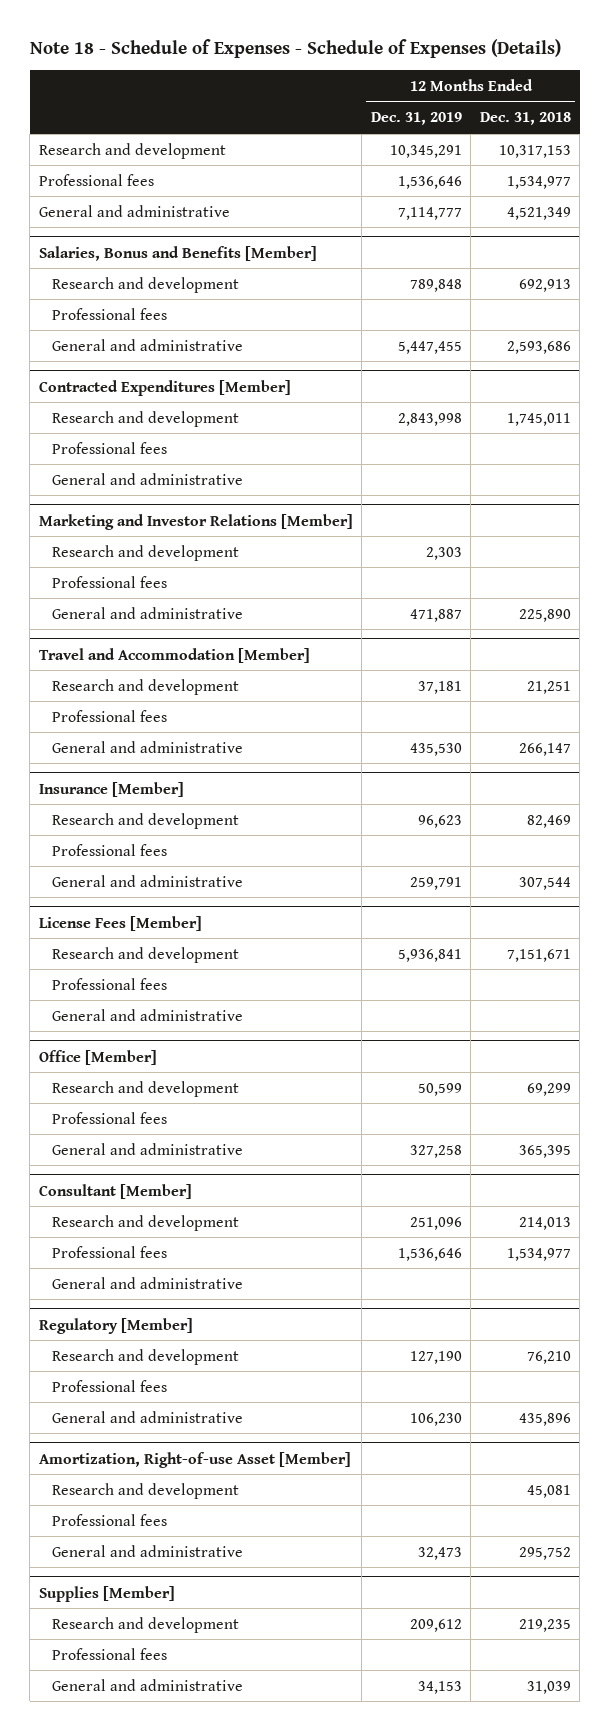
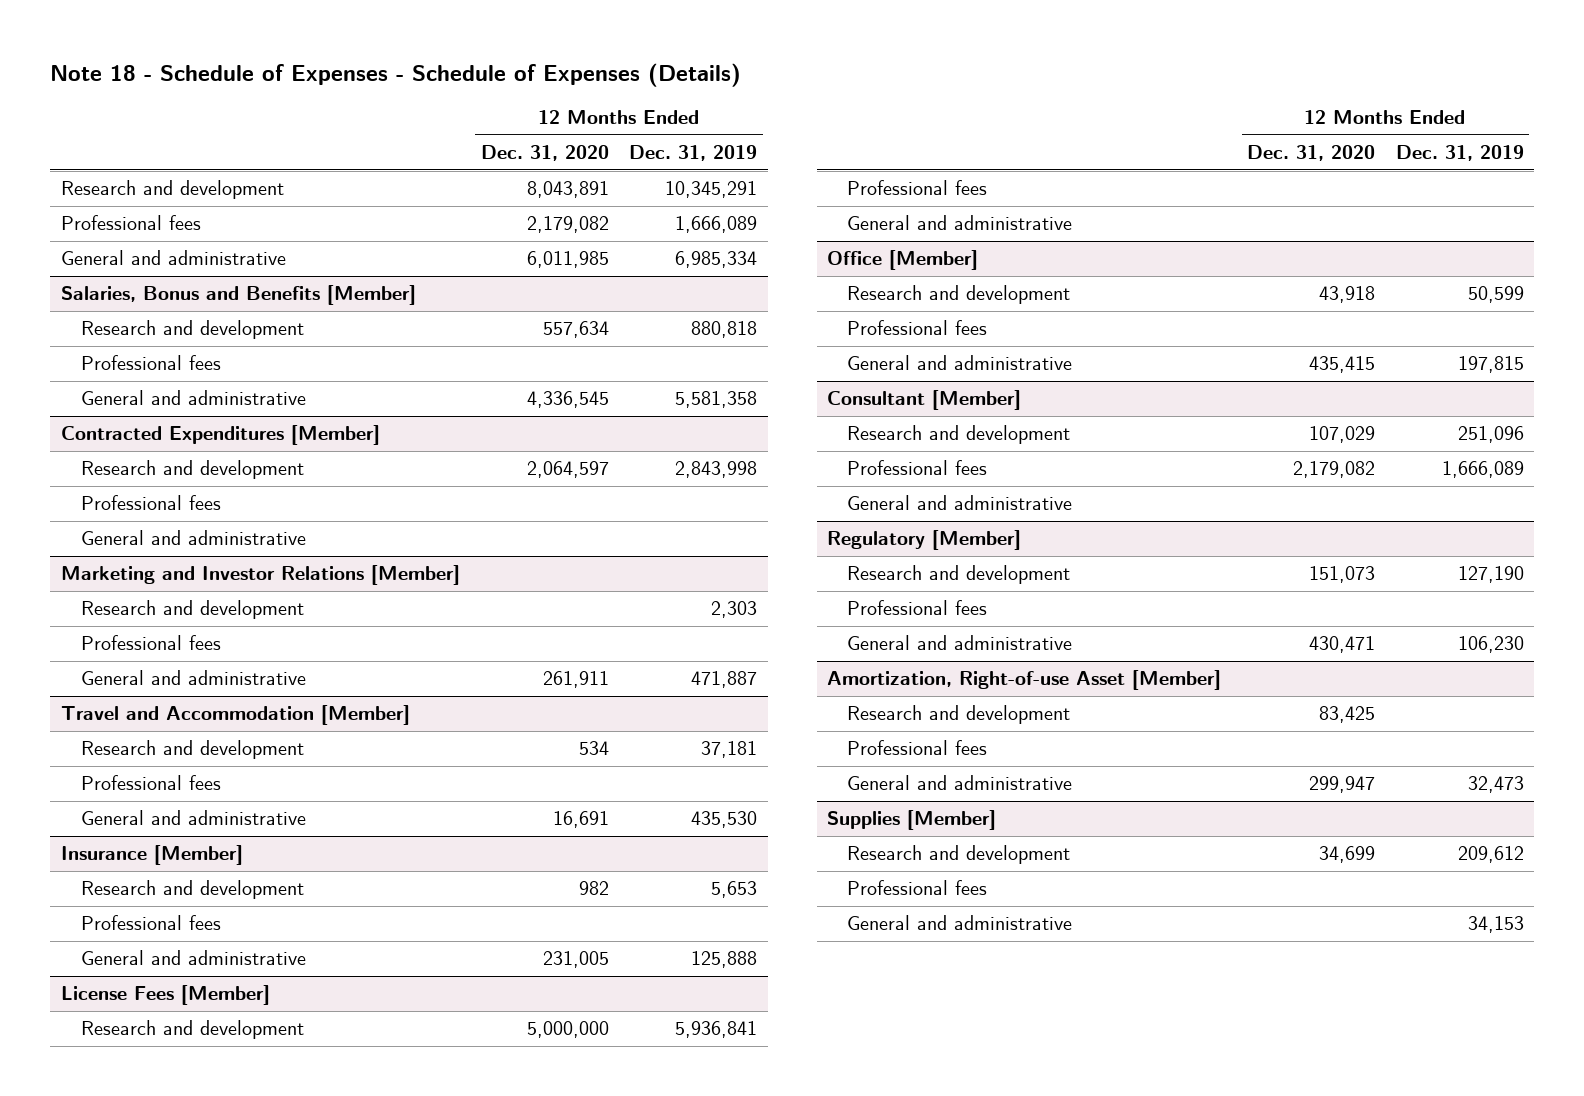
[479,112,571,126] Dec. 31, 2018 -> none
none -> [480,145,609,162] Dec. 31, 2020
[397,175,462,189] 1,536,646 -> [675,216,758,234] 1,666,089
[397,206,462,220] 7,114,777 -> [675,251,758,269] 6,985,334
[409,278,462,292] 789,848 -> [691,321,758,339] 880,818
[397,340,462,354] 5,447,455 -> [675,391,758,409] 5,581,358
[417,814,462,828] 96,623 -> [711,881,758,899] 5,653
[409,876,462,890] 259,791 -> [691,951,758,969] 125,888
[409,1144,462,1158] 327,258 -> [1457,356,1524,374] 197,815
[397,1247,462,1261] 1,536,646 -> [1441,461,1524,479] 1,666,089

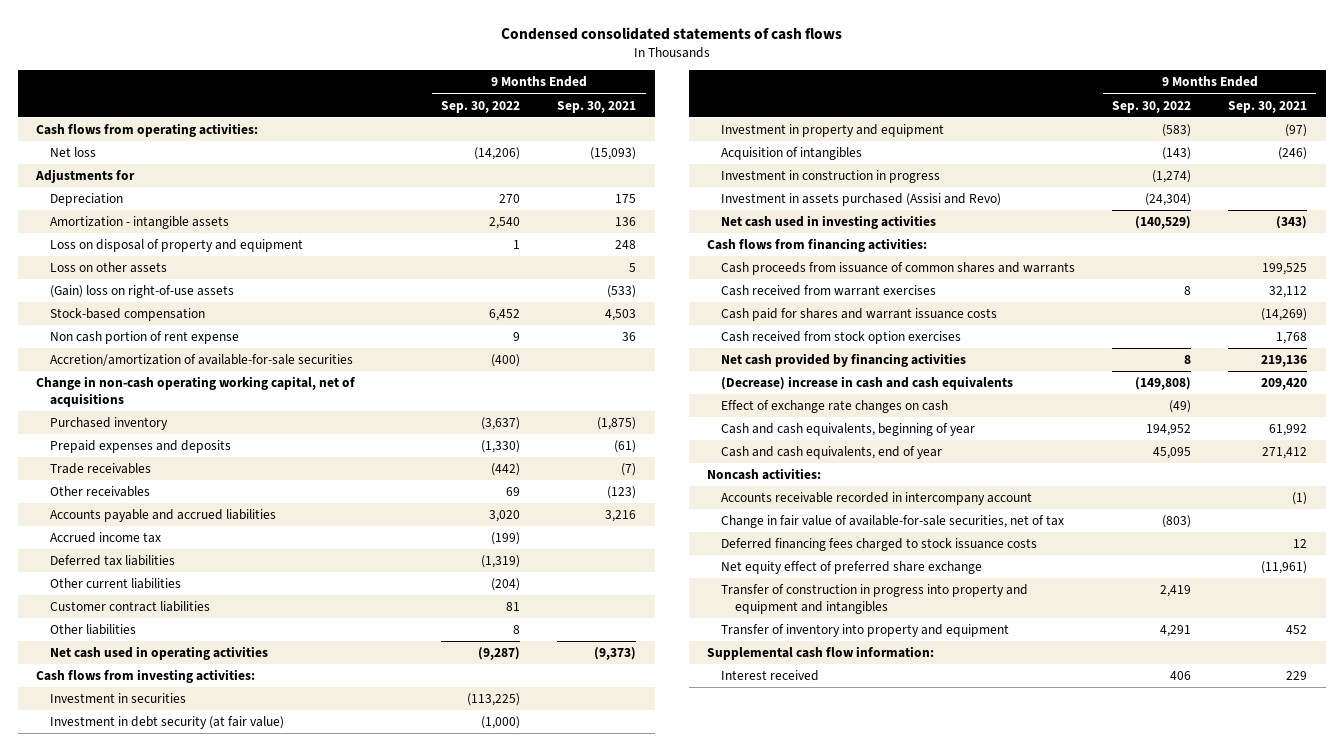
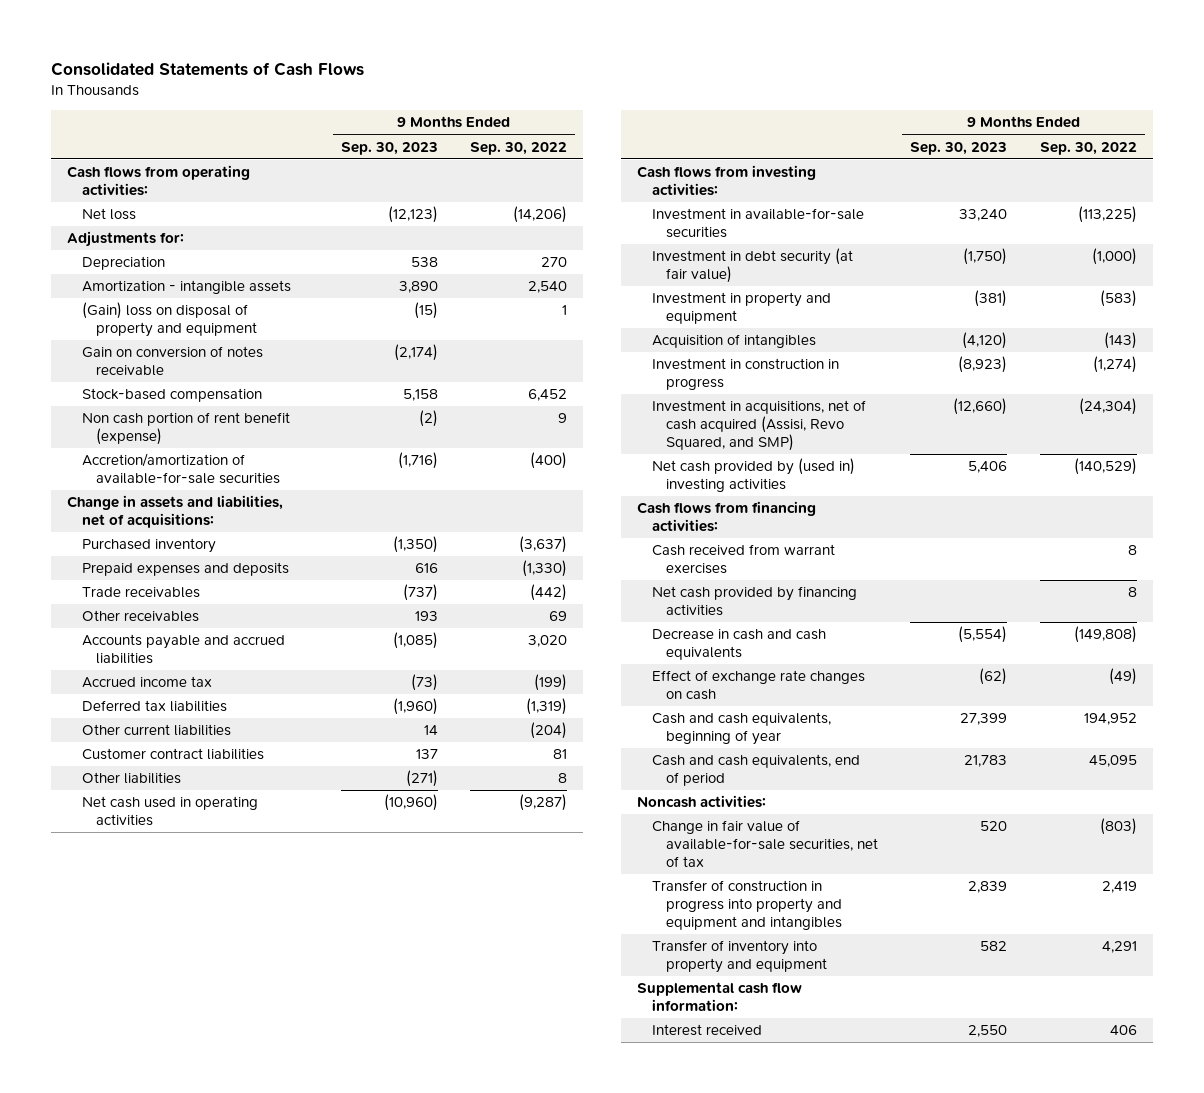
[500,26,842,40] Condensed consolidated statements of cash flows -> [51,61,365,76] Consolidated Statements of Cash Flows
[557,100,637,113] Sep. 30, 2021 -> none
none -> [340,141,438,155] Sep. 30, 2023
[35,168,136,183] Adjustments for -> [67,231,185,248] Adjustments for:
[50,261,168,273] Loss on other assets -> none
[50,284,235,298] (Gain) loss on right-of-use assets -> none
[50,238,304,252] Loss on disposal of property and equipment -> [81,302,258,338] (Gain) loss on disposal of property and equipment
none -> [81,346,263,377] Gain on conversion of notes receivable
[50,330,240,344] Non cash portion of rent expense -> [81,412,290,446] Non cash portion of rent benefit (expense)
[36,375,357,407] Change in non-cash operating working capital, net of acquisitions -> [67,495,284,529] Change in assets and liabilities, net of acquisitions:
[50,692,187,703] Investment in securities -> [651,208,864,239] Investment in available-for-sale securities
[721,192,1002,206] Investment in assets purchased (Assisi and Revo) -> [651,400,866,452] Investment in acquisitions, net of cash acquired (Assisi, Revo Squared, and SMP)
[721,214,937,229] Net cash used in investing activities -> [651,458,855,493] Net cash provided by (used in) investing activities
[721,261,1076,275] Cash proceeds from issuance of common shares and warrants -> none
[721,307,998,321] Cash paid for shares and warrant issuance costs -> none
[721,330,962,344] Cash received from stock option exercises -> none
[721,375,1014,390] (Decrease) increase in cash and cash equivalents -> [651,629,826,661] Decrease in cash and cash equivalents
[721,445,943,459] Cash and cash equivalents, end of year -> [651,754,860,787] Cash and cash equivalents, end of period
[721,491,1033,505] Accounts receivable recorded in intercompany account -> none
[721,537,1038,551] Deferred financing fees charged to stock issuance costs -> none
[721,560,983,574] Net equity effect of preferred share exchange -> none

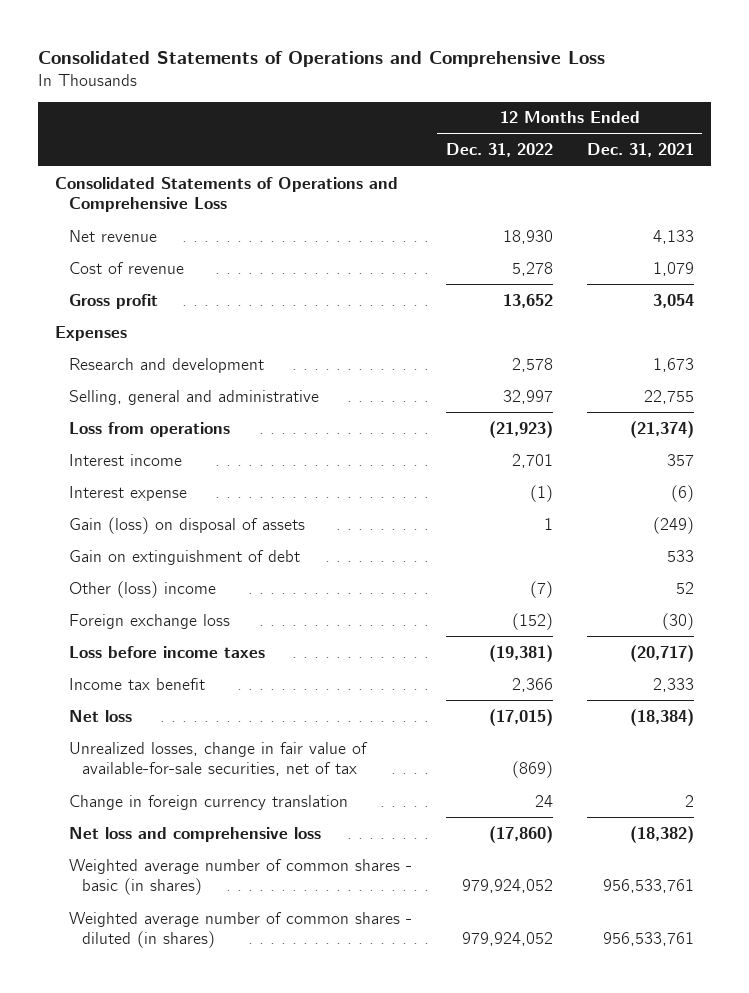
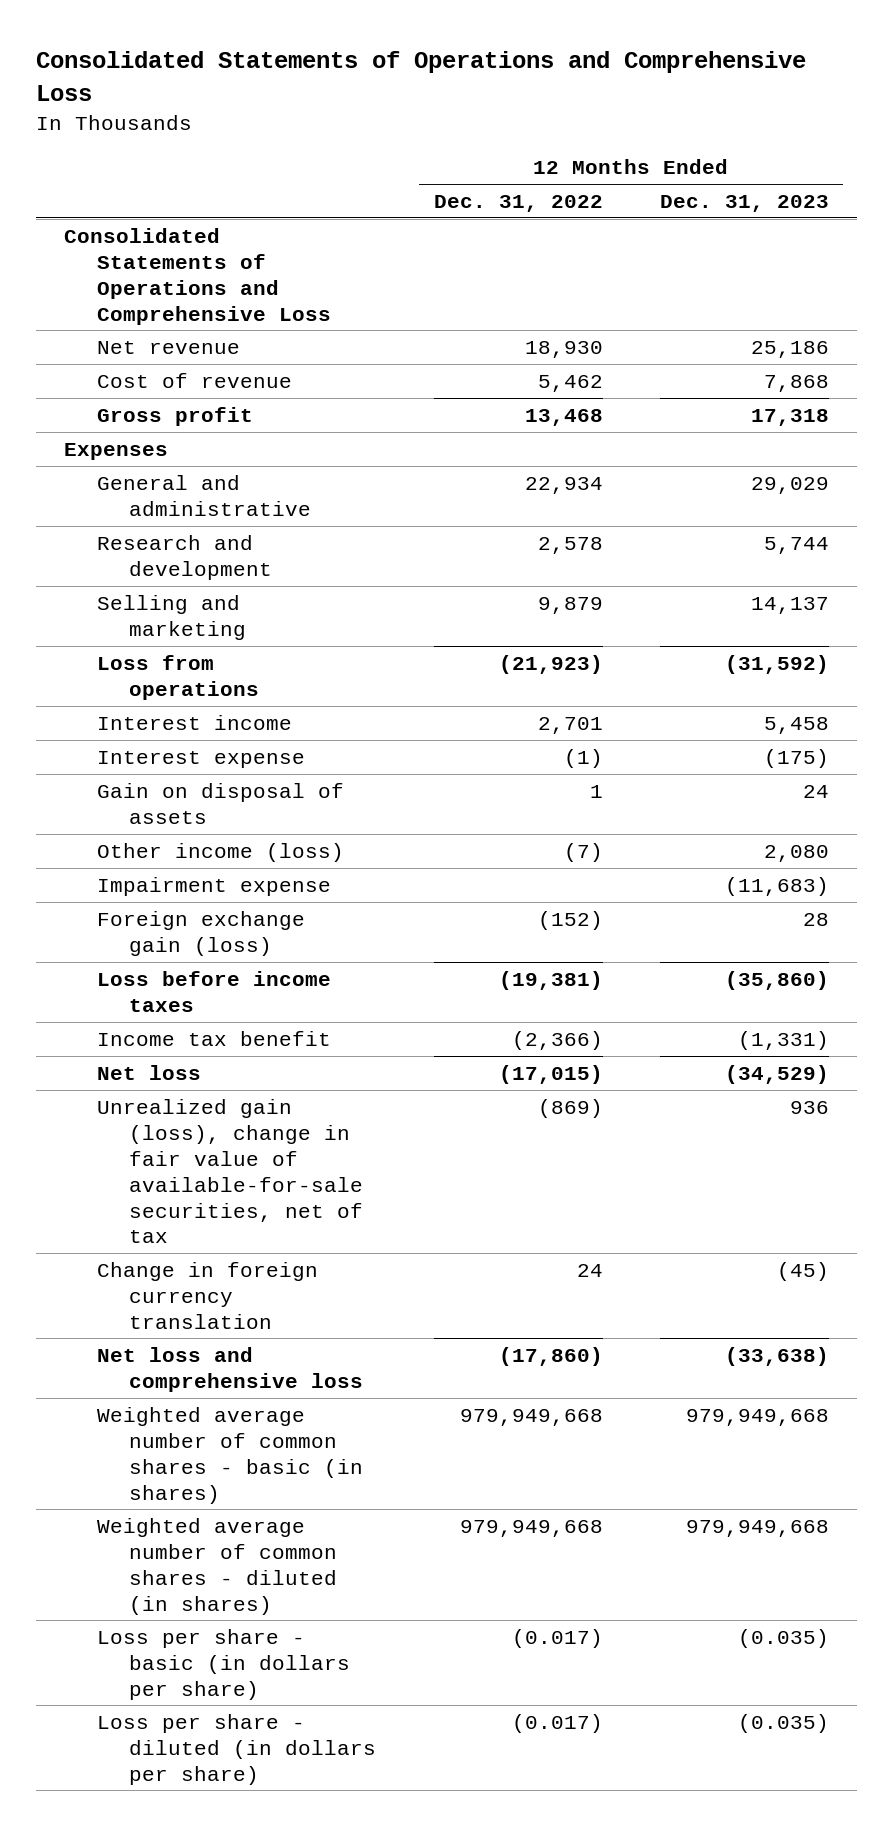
[586,143,694,158] Dec. 31, 2021 -> none
none -> [659,195,829,213] Dec. 31, 2023
[511,261,553,276] 5,278 -> [537,374,603,392] 5,462
[502,293,553,308] 13,652 -> [524,408,603,426] 13,468
none -> [96,474,312,516] General and administrative
[68,389,319,405] Selling, general and administrative -> none
none -> [96,594,247,640] Selling and marketing
[68,549,300,565] Gain on extinguishment of debt -> none
[68,516,305,534] Gain (loss) on disposal of assets -> [96,782,344,824] Gain on disposal of assets
[68,580,216,598] Other (loss) income -> [96,842,344,862] Other income (loss)
none -> [96,876,331,896] Impairment expense
[68,613,230,629] Foreign exchange loss -> [96,910,305,956] Foreign exchange gain (loss)
[511,677,553,692] 2,366 -> [511,1030,603,1050] (2,366)
[68,741,368,777] Unrealized losses, change in fair value of available-for-sale securities, net of tax -> [96,1098,364,1244] Unrealized gain (loss), change in fair value of available-for-sale securities, net of tax
[461,879,553,894] 979,924,052 -> [459,1408,603,1426] 979,949,668
[461,932,553,947] 979,924,052 -> [459,1519,603,1537] 979,949,668
none -> [96,1628,351,1700] Loss per share - basic (in dollars per share)
none -> [96,1713,377,1785] Loss per share - diluted (in dollars per share)

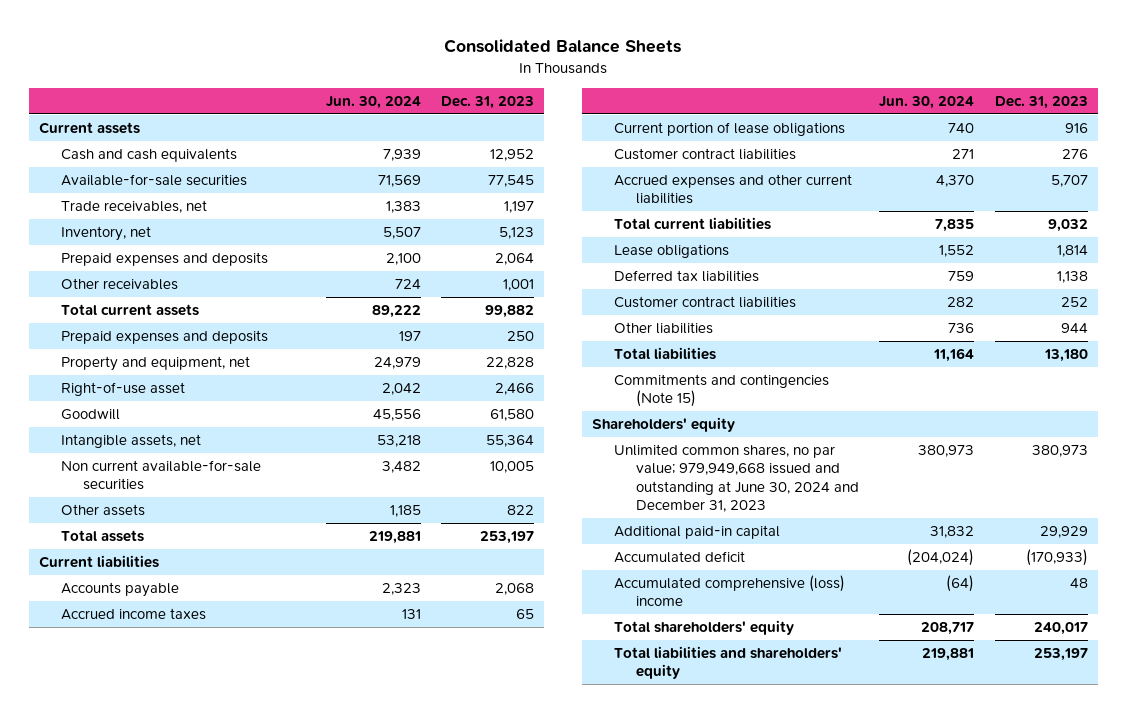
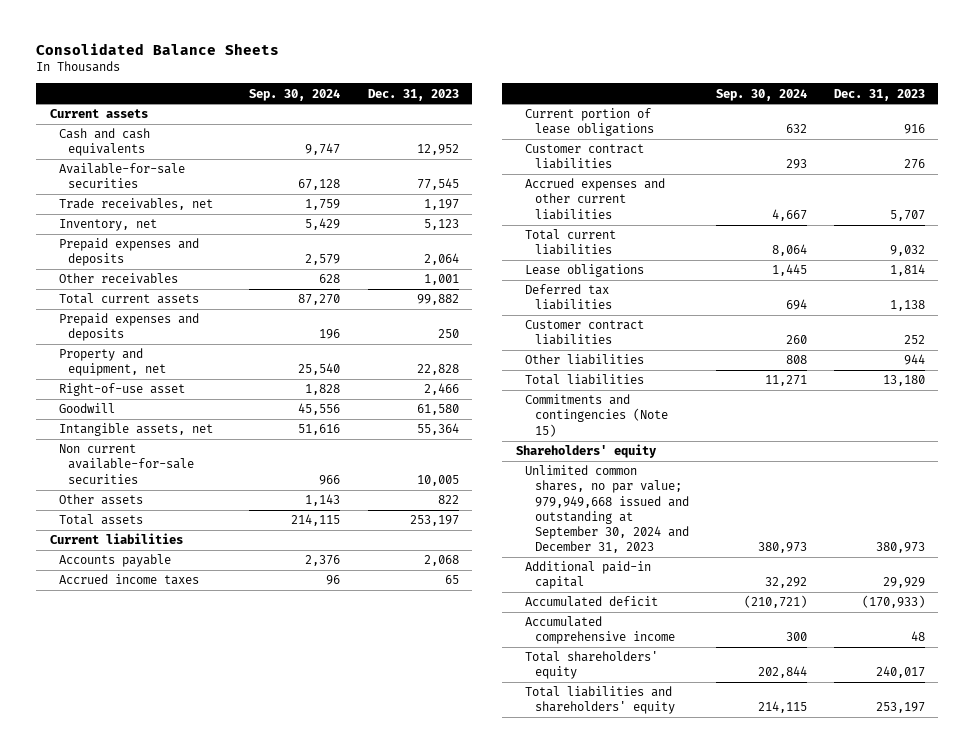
[325,95,421,109] Jun. 30, 2024 -> none
none -> [249,88,341,101] Sep. 30, 2024
[614,444,860,513] Unlimited common shares, no par value; 979,949,668 issued and outstanding at June 30, 2024 and December 31, 2023 -> [525,465,689,554] Unlimited common shares, no par value; 979,949,668 issued and outstanding at September 30, 2024 and December 31, 2023
[614,575,846,607] Accumulated comprehensive (loss) income -> [525,616,675,645] Accumulated comprehensive income

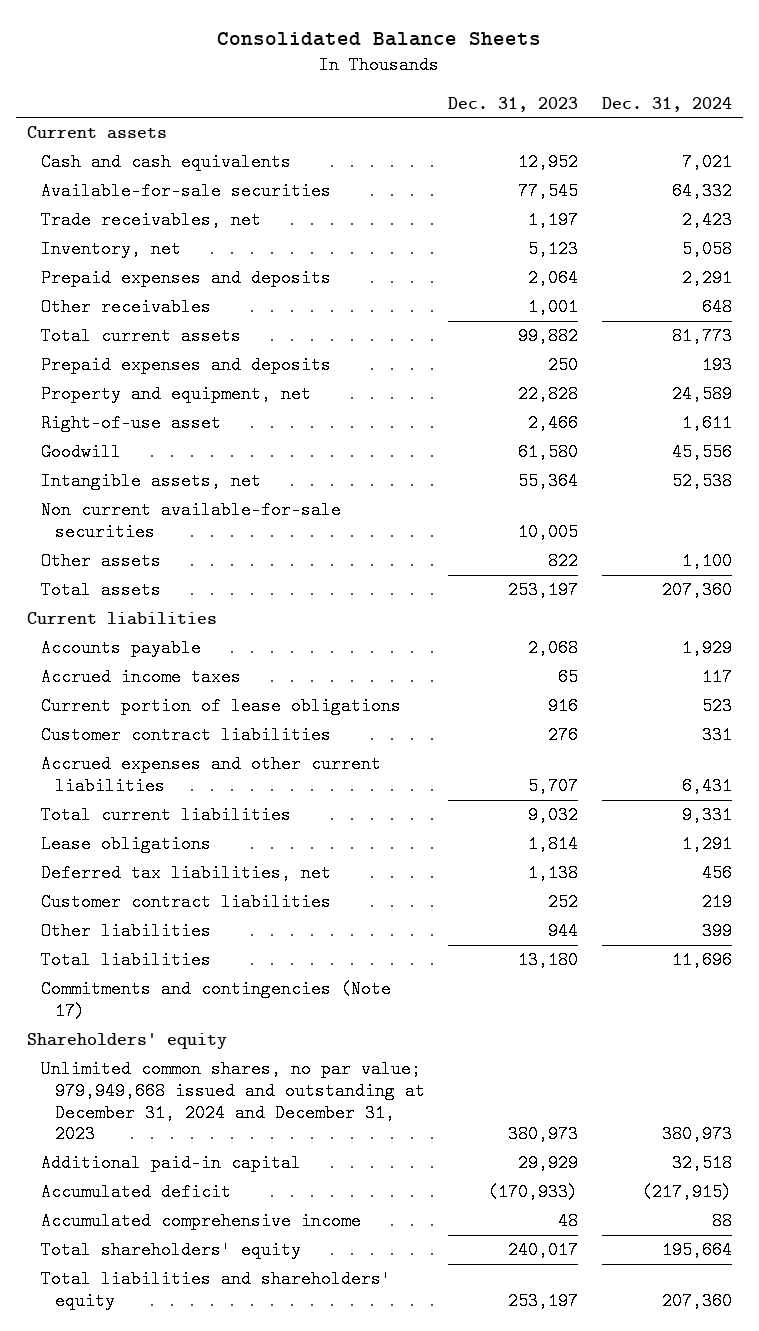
[249,88,341,101] Sep. 30, 2024 -> none
none -> [601,96,732,112] Dec. 31, 2024
[525,284,612,311] Deferred tax liabilities -> [41,864,332,883] Deferred tax liabilities, net
[525,394,668,437] Commitments and contingencies (Note 15) -> [41,980,392,1020] Commitments and contingencies (Note 17)
[525,465,689,554] Unlimited common shares, no par value; 979,949,668 issued and outstanding at September 30, 2024 and December 31, 2023 -> [41,1060,426,1144] Unlimited common shares, no par value; 979,949,668 issued and outstanding at December 31, 2024 and December 31, 2023

